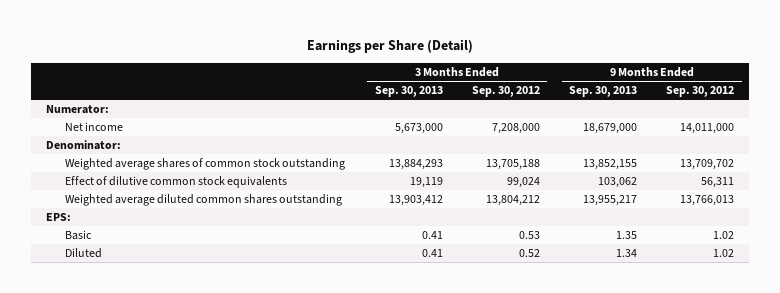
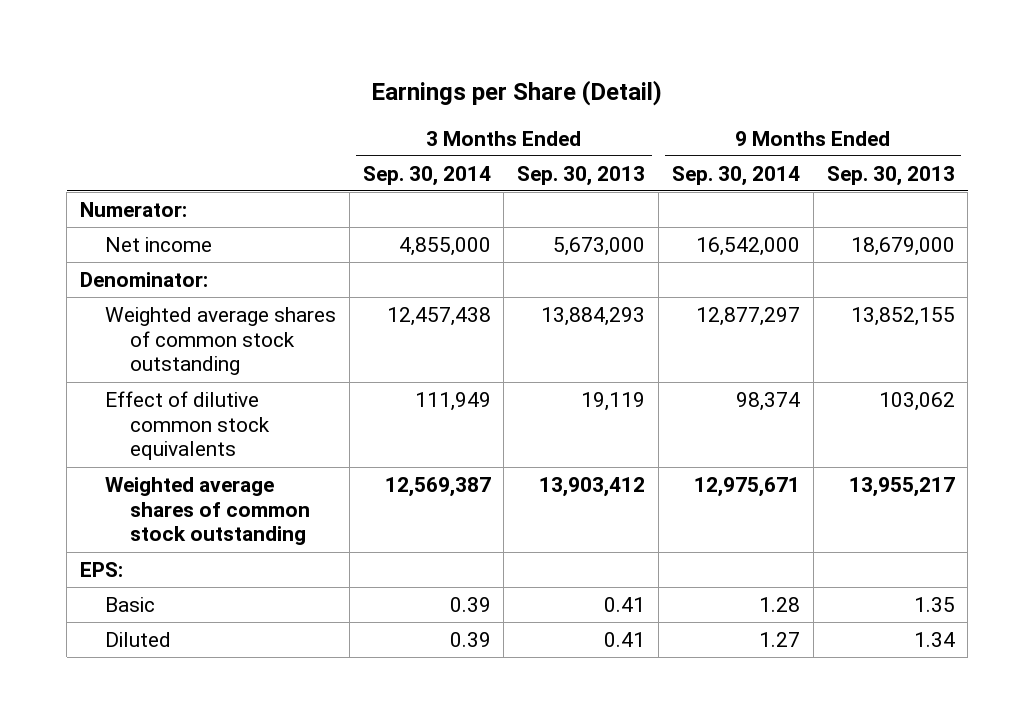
[471,86,540,98] Sep. 30, 2012 -> none
[666,86,735,98] Sep. 30, 2012 -> none
none -> [362,165,491,186] Sep. 30, 2014
none -> [671,165,800,186] Sep. 30, 2014
[65,194,343,207] Weighted average diluted common shares outstanding -> [104,477,310,546] Weighted average shares of common stock outstanding

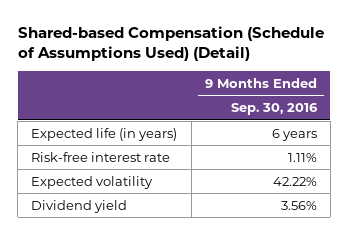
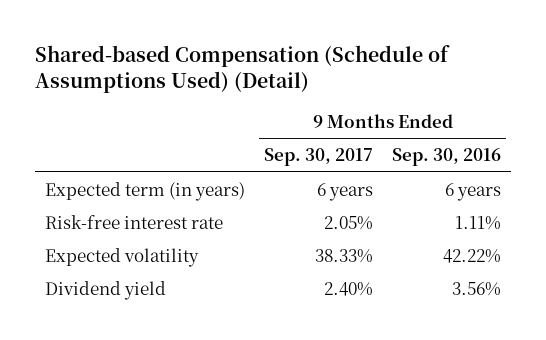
none -> [264,148,374,167] Sep. 30, 2017
[31,127,178,141] Expected life (in years) -> [44,181,245,201] Expected term (in years)

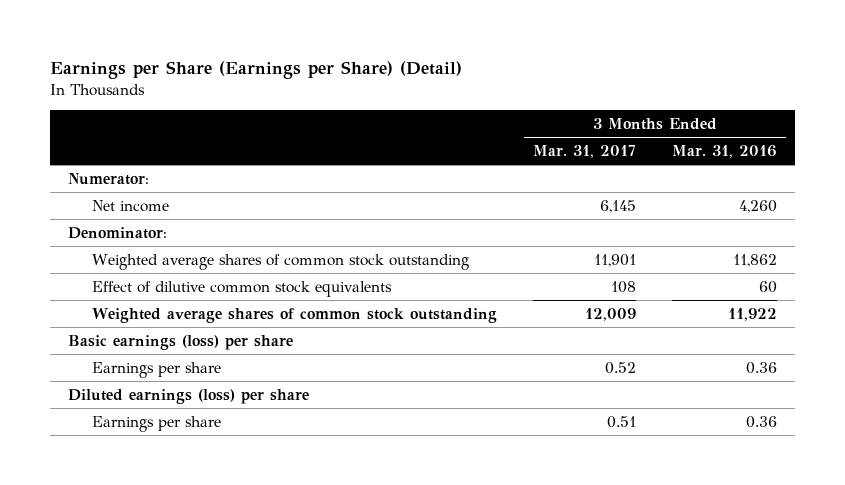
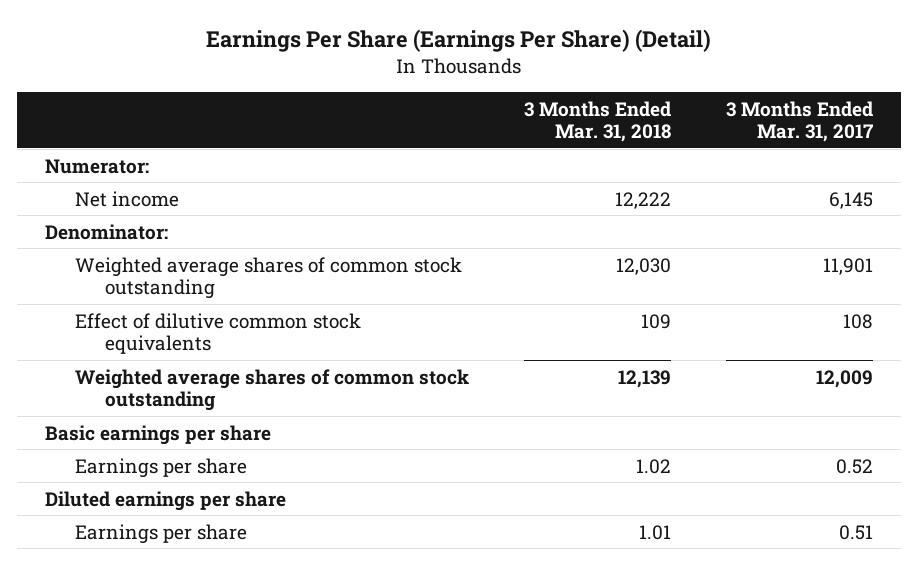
[50,60,463,79] Earnings per Share (Earnings per Share) (Detail) -> [206,29,712,53] Earnings Per Share (Earnings Per Share) (Detail)
[671,144,777,158] Mar. 31, 2016 -> none
none -> [524,100,672,142] 3 Months Ended Mar. 31, 2018
[68,334,294,350] Basic earnings (loss) per share -> [45,424,272,445] Basic earnings per share
[68,388,310,404] Diluted earnings (loss) per share -> [45,490,287,511] Diluted earnings per share

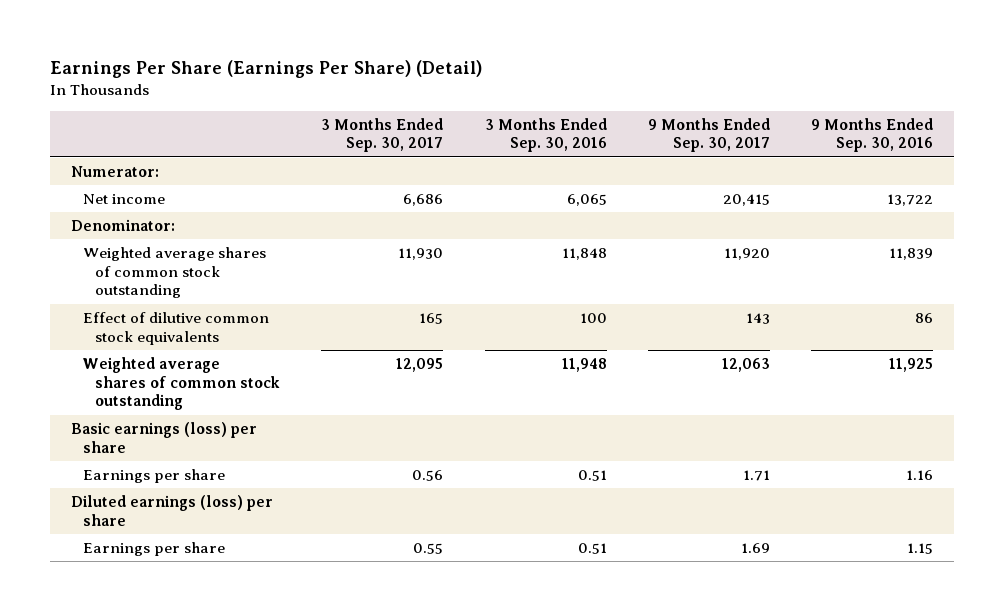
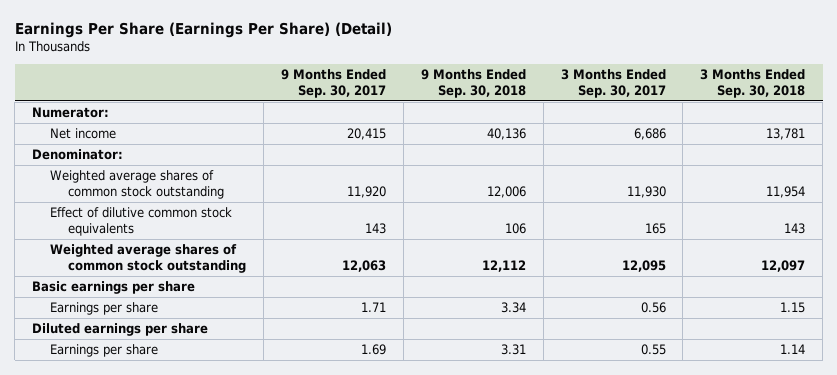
[484,117,607,153] 3 Months Ended Sep. 30, 2016 -> none
[811,117,934,153] 9 Months Ended Sep. 30, 2016 -> none
none -> [420,69,526,98] 9 Months Ended Sep. 30, 2018
none -> [700,69,806,98] 3 Months Ended Sep. 30, 2018
[70,422,257,453] Basic earnings (loss) per share -> [31,281,195,295] Basic earnings per share
[70,495,273,526] Diluted earnings (loss) per share -> [31,323,208,337] Diluted earnings per share

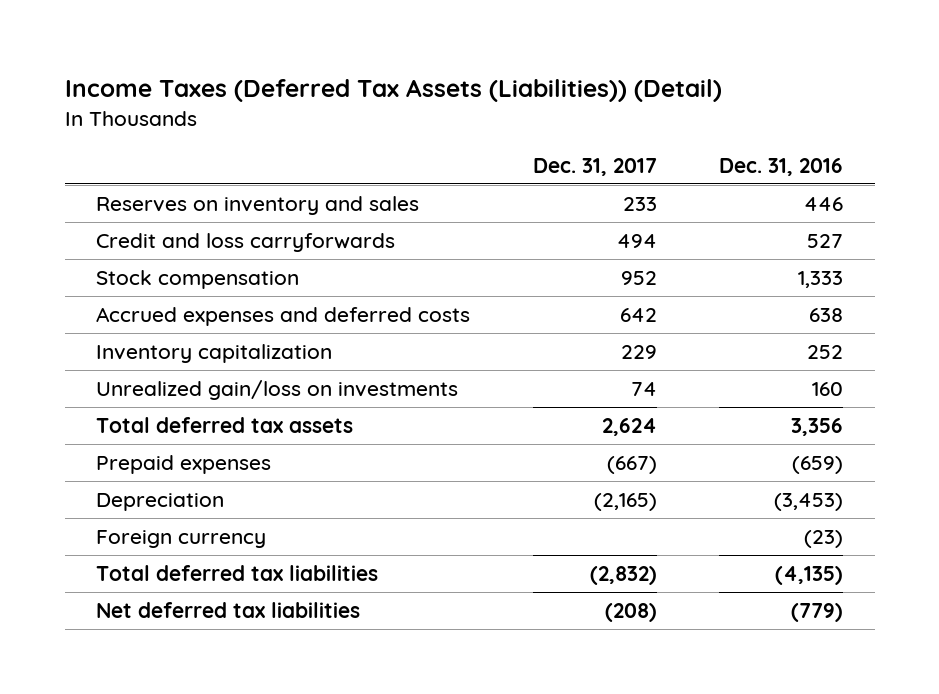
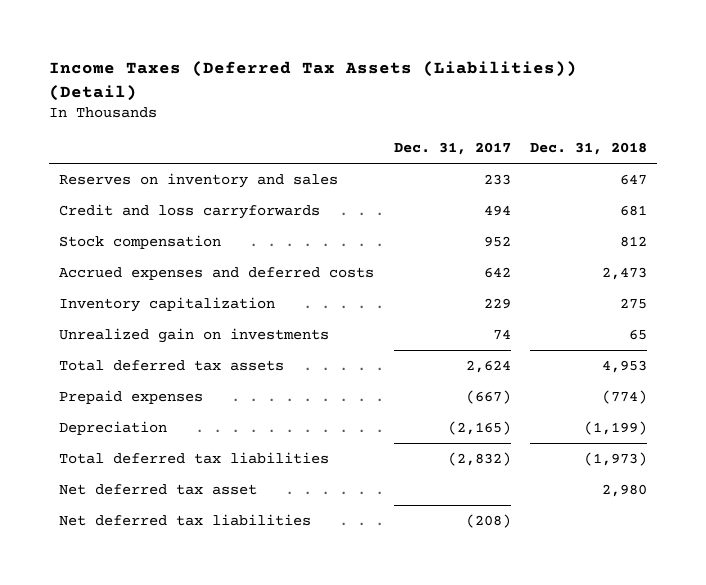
[719,157,844,176] Dec. 31, 2016 -> none
none -> [530,142,648,156] Dec. 31, 2018
[96,379,459,400] Unrealized gain/loss on investments -> [58,327,329,343] Unrealized gain on investments
[96,529,267,548] Foreign currency -> none
none -> [58,483,257,495] Net deferred tax asset

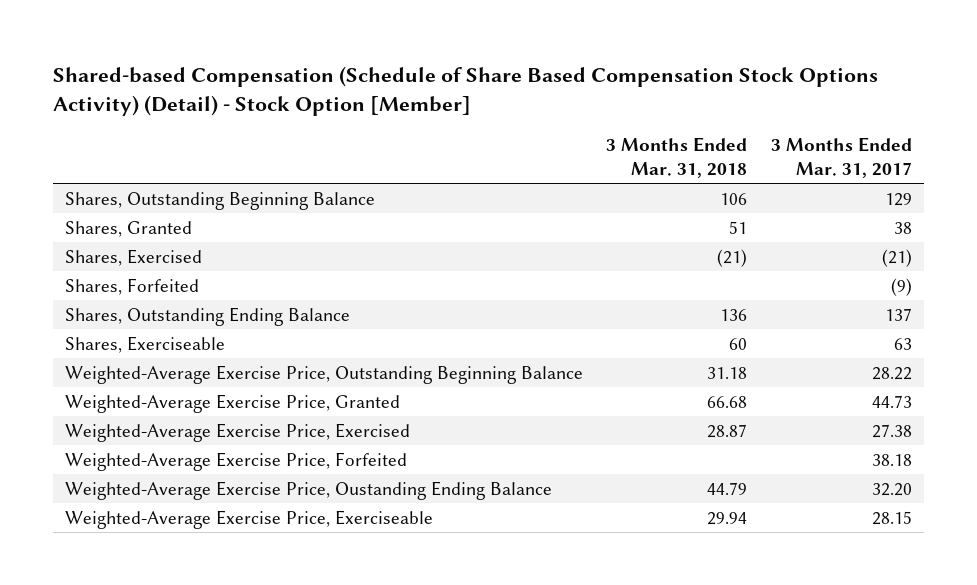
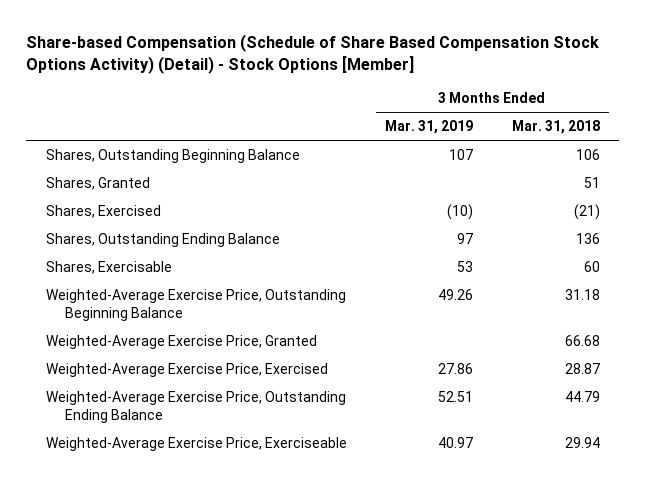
[53,66,879,117] Shared-based Compensation (Schedule of Share Based Compensation Stock Options Activity) (Detail) - Stock Option [Member] -> [26,34,600,75] Share-based Compensation (Schedule of Share Based Compensation Stock Options Activity) (Detail) - Stock Options [Member]
[771,136,913,178] 3 Months Ended Mar. 31, 2017 -> none
none -> [385,120,474,135] Mar. 31, 2019
[64,277,199,295] Shares, Forfeited -> none
[64,335,225,353] Shares, Exerciseable -> [45,261,172,275] Shares, Exercisable
[64,451,407,471] Weighted-Average Exercise Price, Forfeited -> none
[64,480,552,500] Weighted-Average Exercise Price, Oustanding Ending Balance -> [45,391,346,423] Weighted-Average Exercise Price, Outstanding Ending Balance

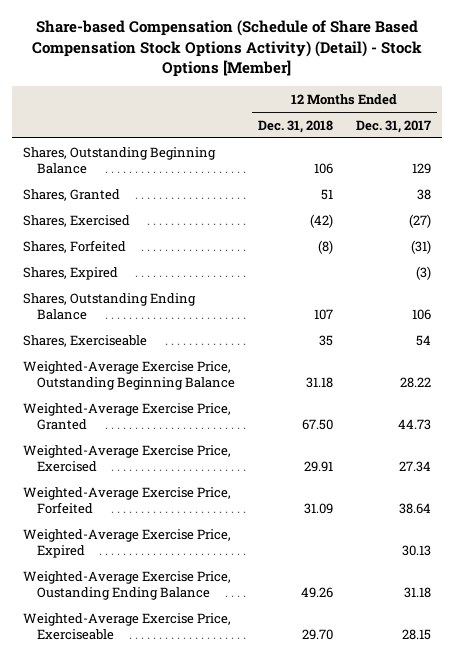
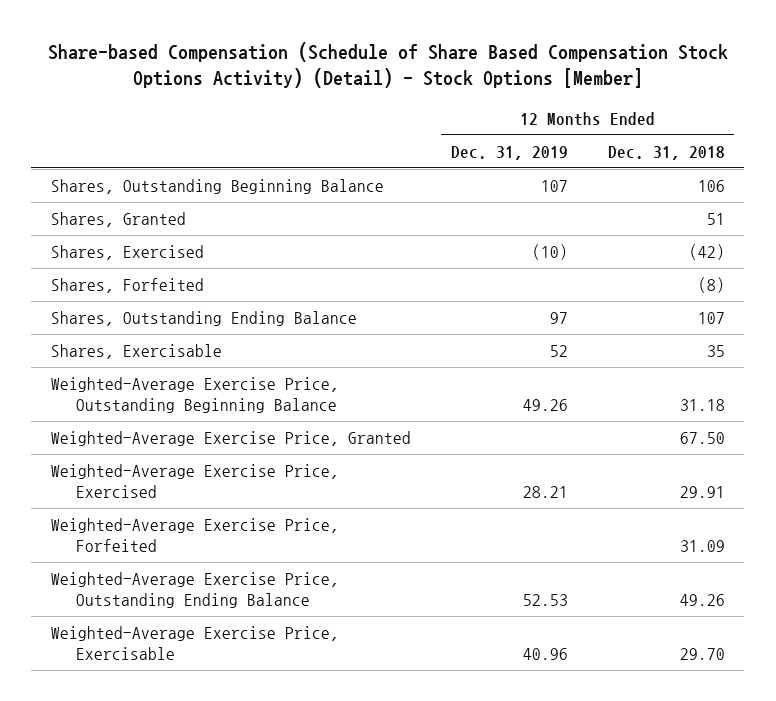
[355,119,431,133] Dec. 31, 2017 -> none
none -> [450,145,568,160] Dec. 31, 2019
[23,266,119,280] Shares, Expired -> none
[23,334,148,347] Shares, Exerciseable -> [51,343,223,359] Shares, Exercisable
[23,528,232,558] Weighted-Average Exercise Price, Expired -> none
[23,570,232,600] Weighted-Average Exercise Price, Oustanding Ending Balance -> [51,571,340,608] Weighted-Average Exercise Price, Outstanding Ending Balance
[23,612,232,640] Weighted-Average Exercise Price, Exerciseable -> [51,625,340,660] Weighted-Average Exercise Price, Exercisable

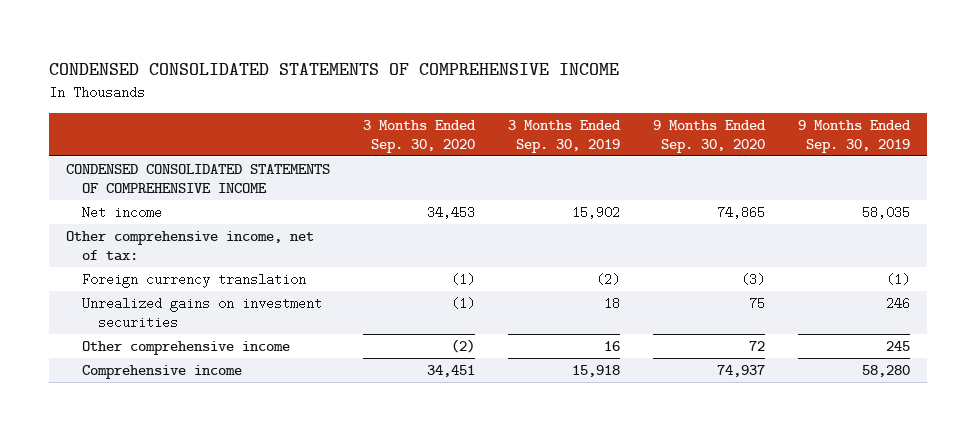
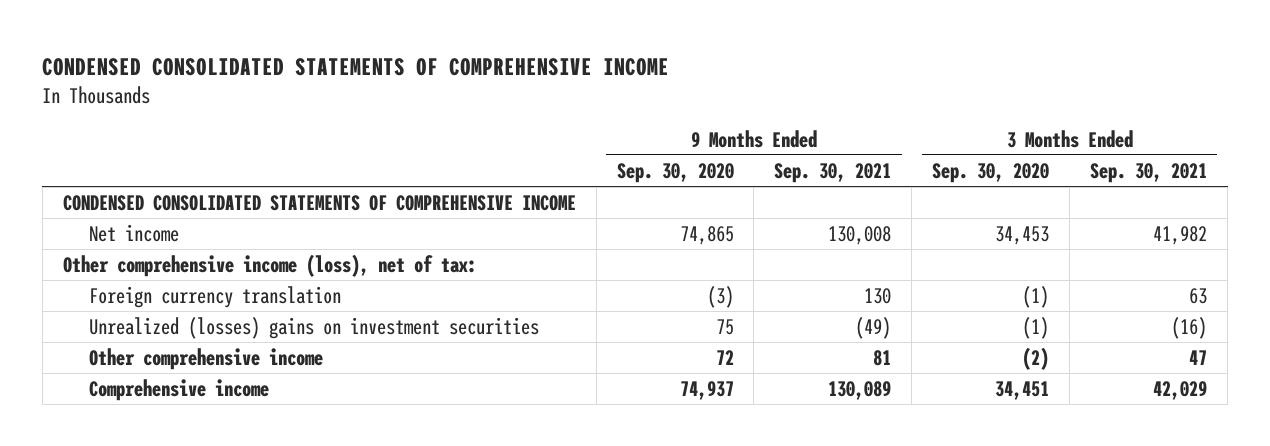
[508,119,622,153] 3 Months Ended Sep. 30, 2019 -> none
[798,119,912,153] 9 Months Ended Sep. 30, 2019 -> none
none -> [774,162,892,183] Sep. 30, 2021
none -> [1090,162,1208,183] Sep. 30, 2021
[65,231,314,261] Other comprehensive income, net of tax: -> [62,253,477,277] Other comprehensive income (loss), net of tax:
[82,297,323,329] Unrealized gains on investment securities -> [88,316,539,339] Unrealized (losses) gains on investment securities

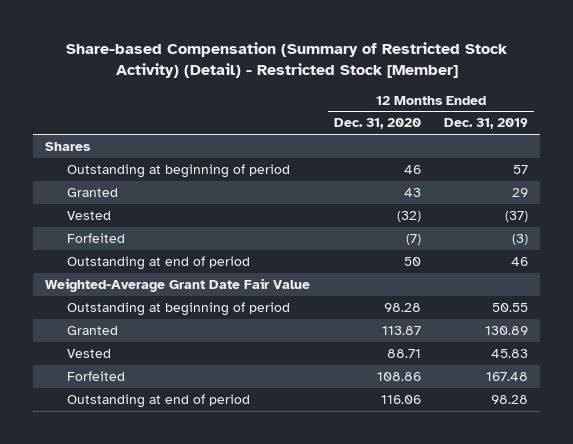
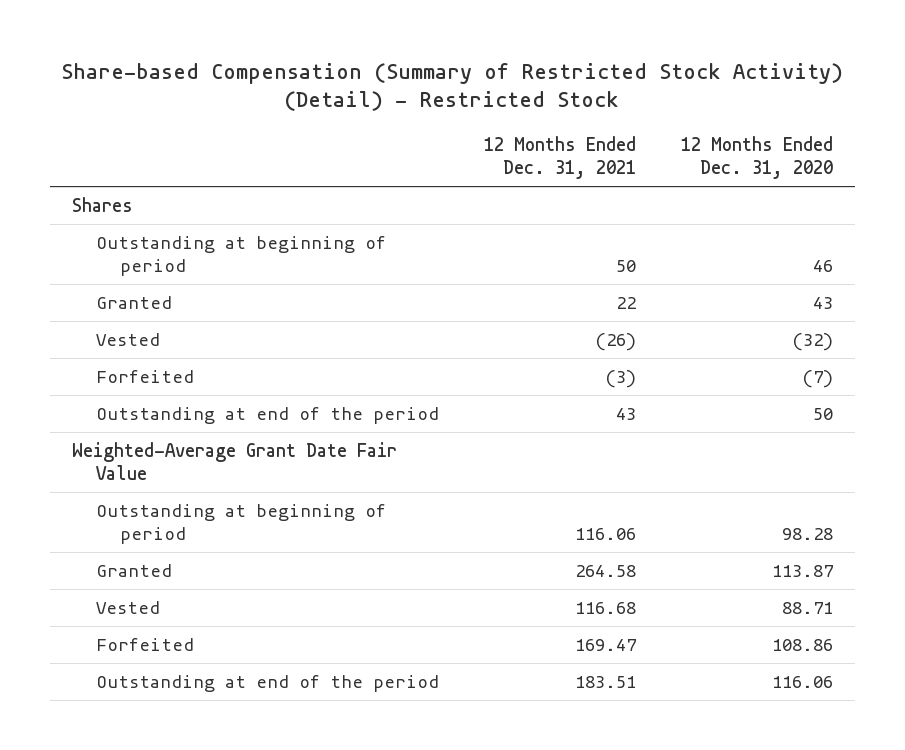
[65,42,508,79] Share-based Compensation (Summary of Restricted Stock Activity) (Detail) - Restricted Stock [Member] -> [61,62,844,112] Share-based Compensation (Summary of Restricted Stock Activity) (Detail) - Restricted Stock
[444,118,529,130] Dec. 31, 2019 -> none
none -> [483,135,636,180] 12 Months Ended Dec. 31, 2021
[66,255,250,270] Outstanding at end of period -> [96,406,440,424] Outstanding at end of the period
[66,393,250,408] Outstanding at end of period -> [96,674,440,692] Outstanding at end of the period

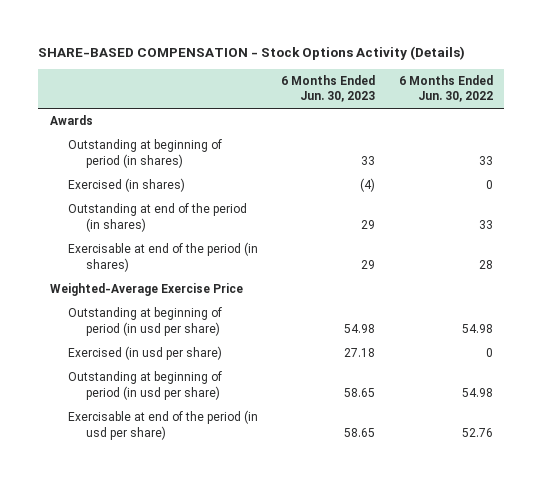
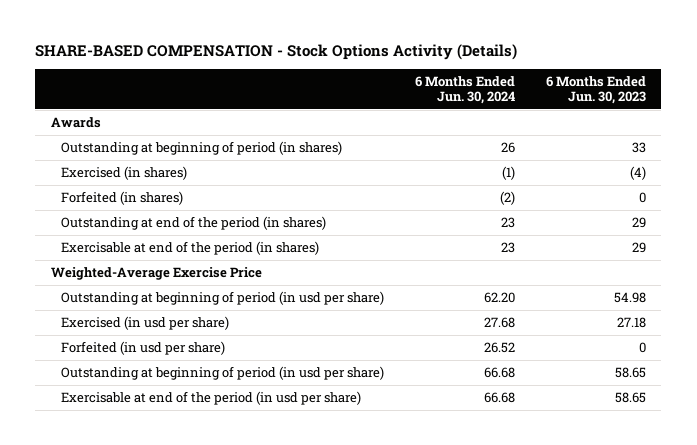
[398,74,493,103] 6 Months Ended Jun. 30, 2022 -> none
none -> [414,75,515,105] 6 Months Ended Jun. 30, 2024
none -> [60,191,183,206] Forfeited (in shares)
none -> [60,341,225,356] Forfeited (in usd per share)

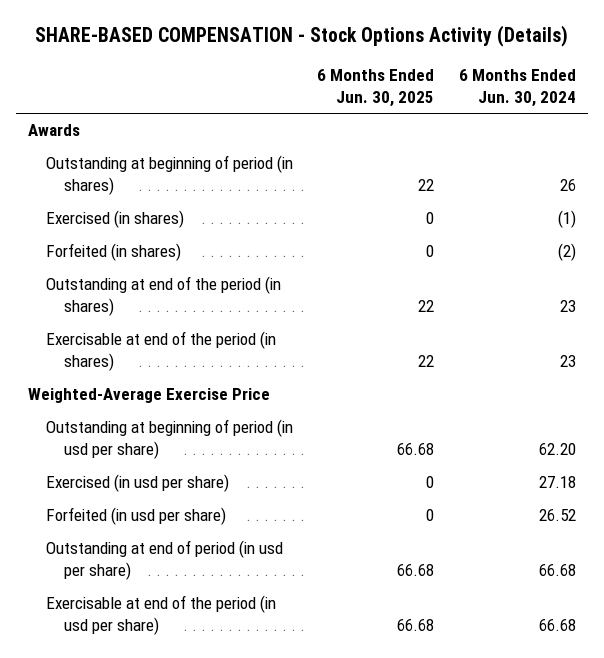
[545,75,646,105] 6 Months Ended Jun. 30, 2023 -> none
none -> [317,69,435,107] 6 Months Ended Jun. 30, 2025
[483,317,515,329] 27.68 -> [538,476,576,489] 27.18
[60,366,384,381] Outstanding at beginning of period (in usd per share) -> [45,540,283,581] Outstanding at end of period (in usd per share)

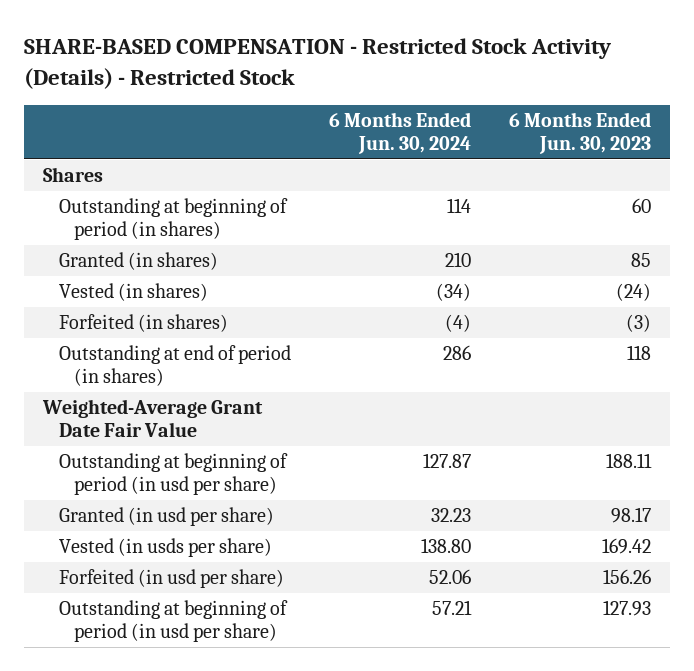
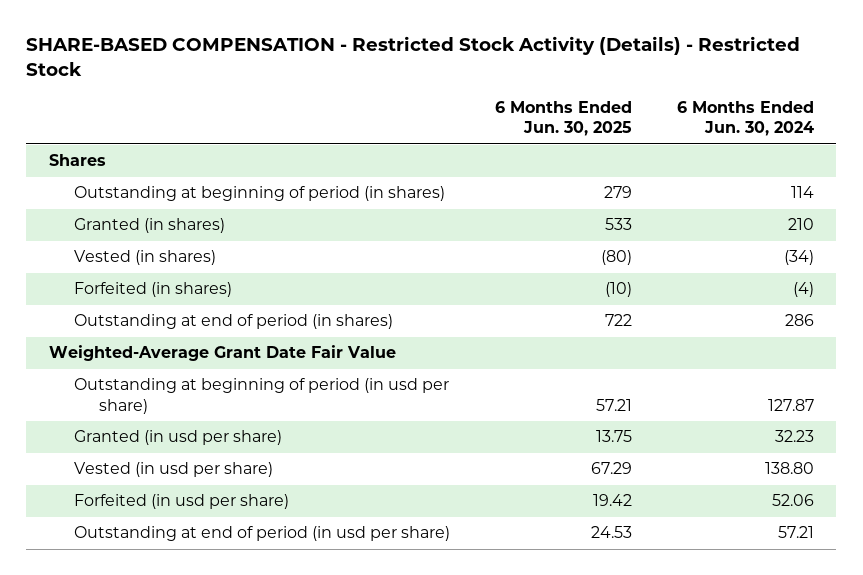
[508,111,651,154] 6 Months Ended Jun. 30, 2023 -> none
none -> [495,101,633,137] 6 Months Ended Jun. 30, 2025
[58,538,272,558] Vested (in usds per share) -> [74,462,274,478] Vested (in usd per share)
[58,600,288,643] Outstanding at beginning of period (in usd per share) -> [74,526,451,542] Outstanding at end of period (in usd per share)

